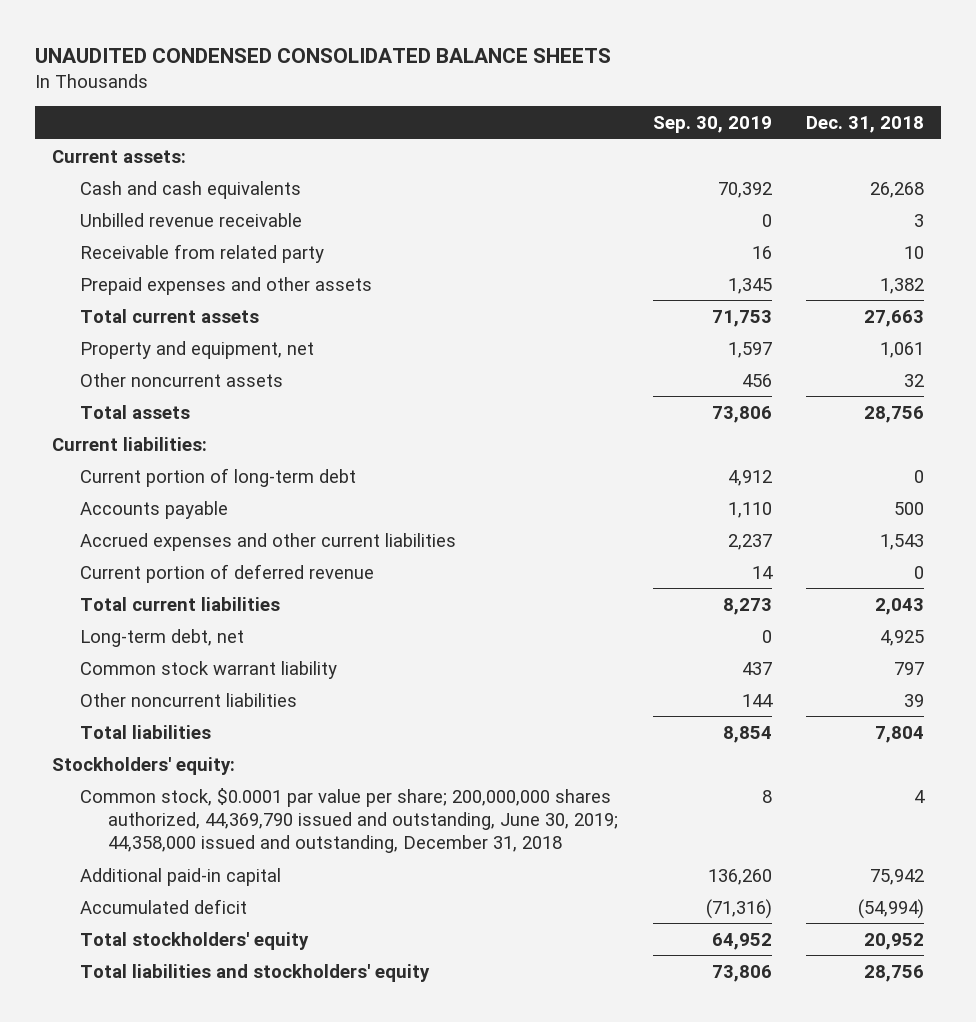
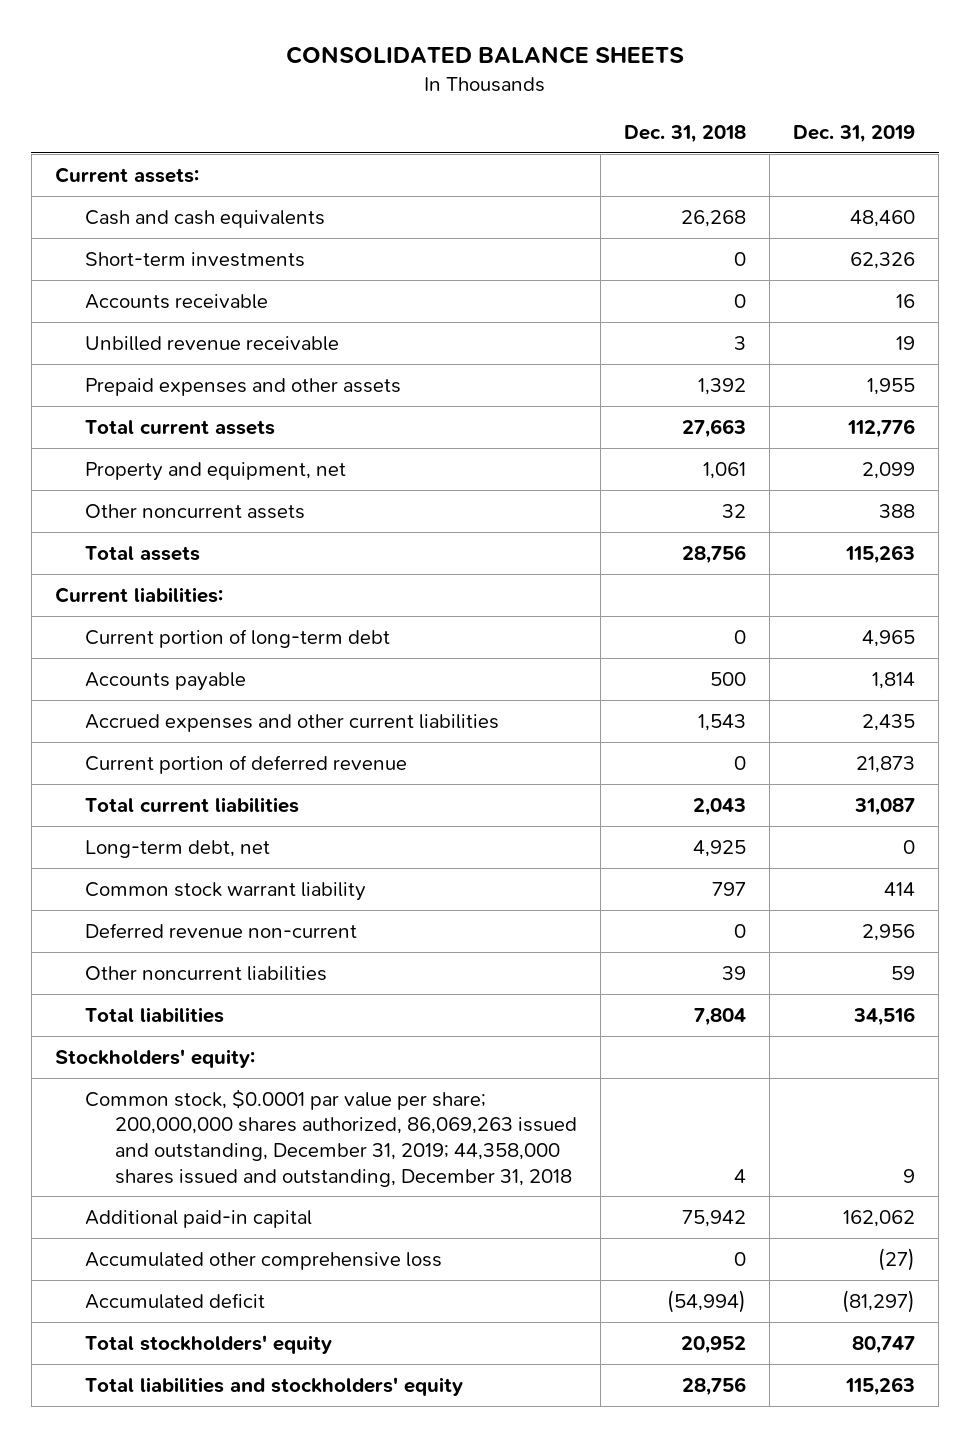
[35,48,612,64] UNAUDITED CONDENSED CONSOLIDATED BALANCE SHEETS -> [286,46,685,65] CONSOLIDATED BALANCE SHEETS
[652,115,772,133] Sep. 30, 2019 -> none
none -> [793,124,916,143] Dec. 31, 2019
none -> [84,251,305,267] Short-term investments
none -> [84,293,268,309] Accounts receivable
[80,243,325,263] Receivable from related party -> none
[880,277,925,294] 1,382 -> [697,377,746,395] 1,392
none -> [84,922,357,938] Deferred revenue non-current
[80,787,618,854] Common stock, $0.0001 par value per share; 200,000,000 shares authorized, 44,369,790 issued and outstanding, June 30, 2019; 44,358,000 issued and outstanding, December 31, 2018 -> [84,1088,577,1187] Common stock, $0.0001 par value per share; 200,000,000 shares authorized, 86,069,263 issued and outstanding, December 31, 2019; 44,358,000 shares issued and outstanding, December 31, 2018
none -> [84,1251,442,1270] Accumulated other comprehensive loss

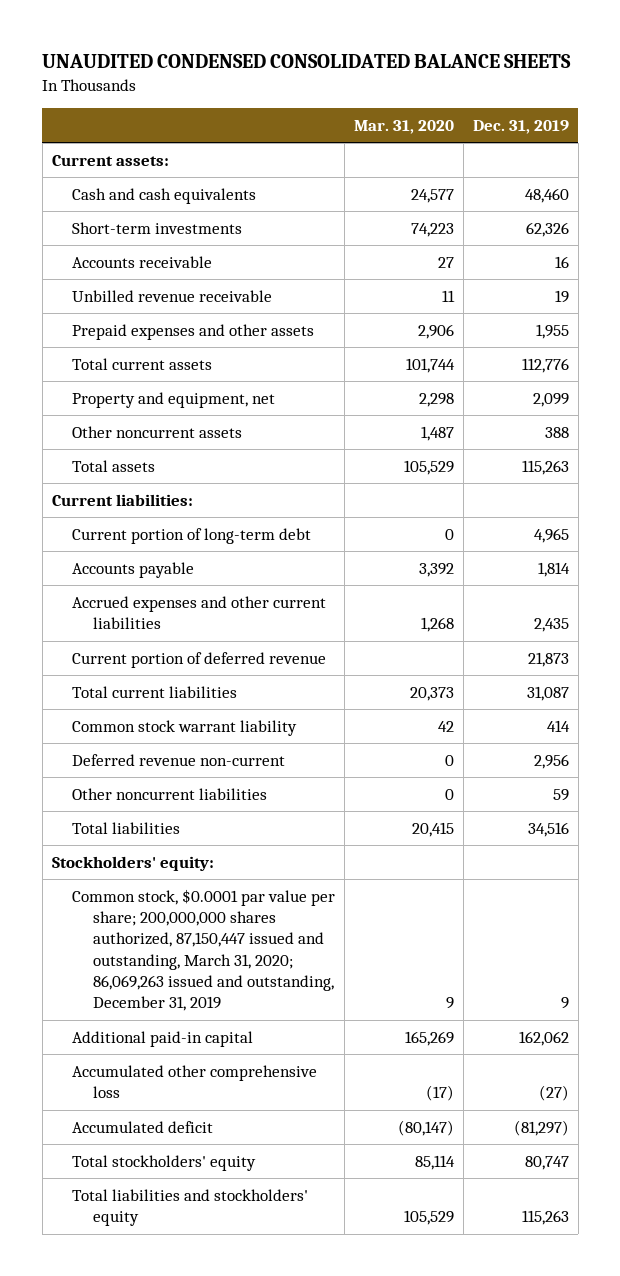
[286,46,685,65] CONSOLIDATED BALANCE SHEETS -> [42,54,572,69] UNAUDITED CONDENSED CONSOLIDATED BALANCE SHEETS
[623,124,746,143] Dec. 31, 2018 -> none
none -> [353,120,454,135] Mar. 31, 2020
[84,839,270,858] Long-term debt, net -> none
[84,1088,577,1187] Common stock, $0.0001 par value per share; 200,000,000 shares authorized, 86,069,263 issued and outstanding, December 31, 2019; 44,358,000 shares issued and outstanding, December 31, 2018 -> [72,888,336,1012] Common stock, $0.0001 par value per share; 200,000,000 shares authorized, 87,150,447 issued and outstanding, March 31, 2020; 86,069,263 issued and outstanding, December 31, 2019

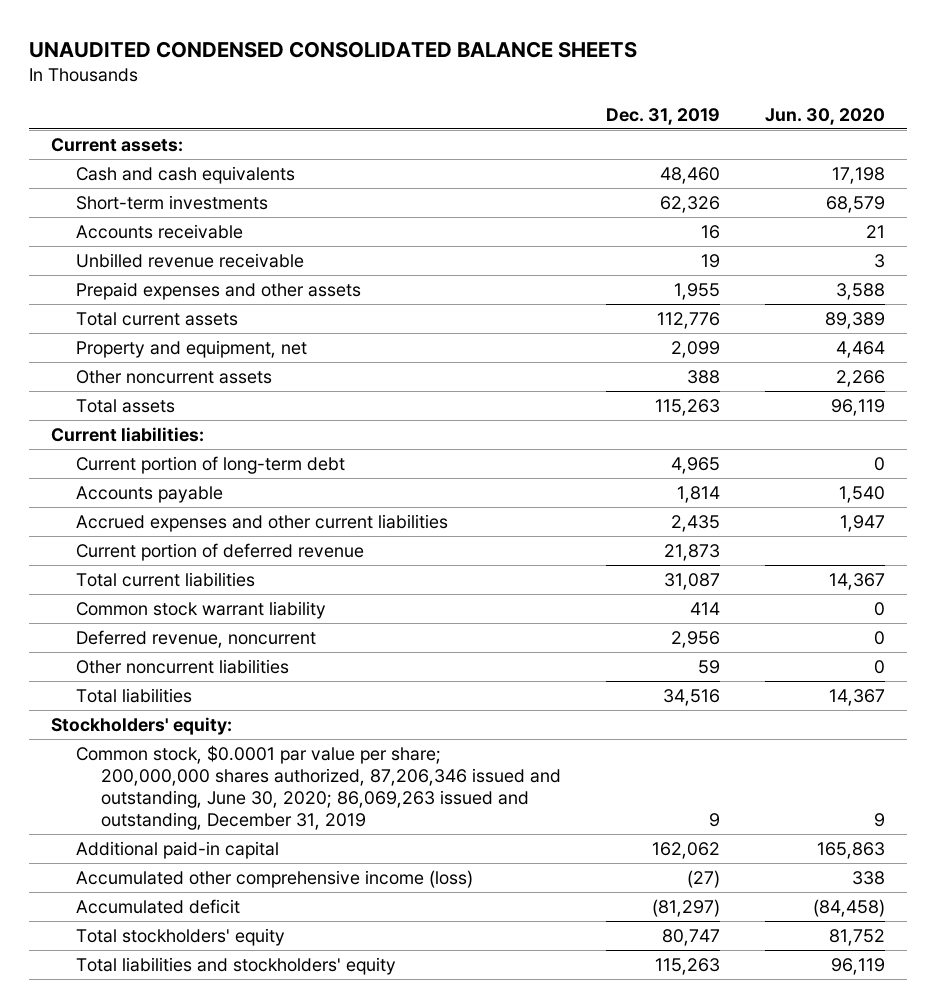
[353,120,454,135] Mar. 31, 2020 -> none
none -> [764,107,885,125] Jun. 30, 2020
[72,753,286,766] Deferred revenue non-current -> [76,630,317,649] Deferred revenue, noncurrent
[72,888,336,1012] Common stock, $0.0001 par value per share; 200,000,000 shares authorized, 87,150,447 issued and outstanding, March 31, 2020; 86,069,263 issued and outstanding, December 31, 2019 -> [76,745,562,831] Common stock, $0.0001 par value per share; 200,000,000 shares authorized, 87,206,346 issued and outstanding, June 30, 2020; 86,069,263 issued and outstanding, December 31, 2019
[72,1064,318,1099] Accumulated other comprehensive loss -> [76,870,474,889] Accumulated other comprehensive income (loss)

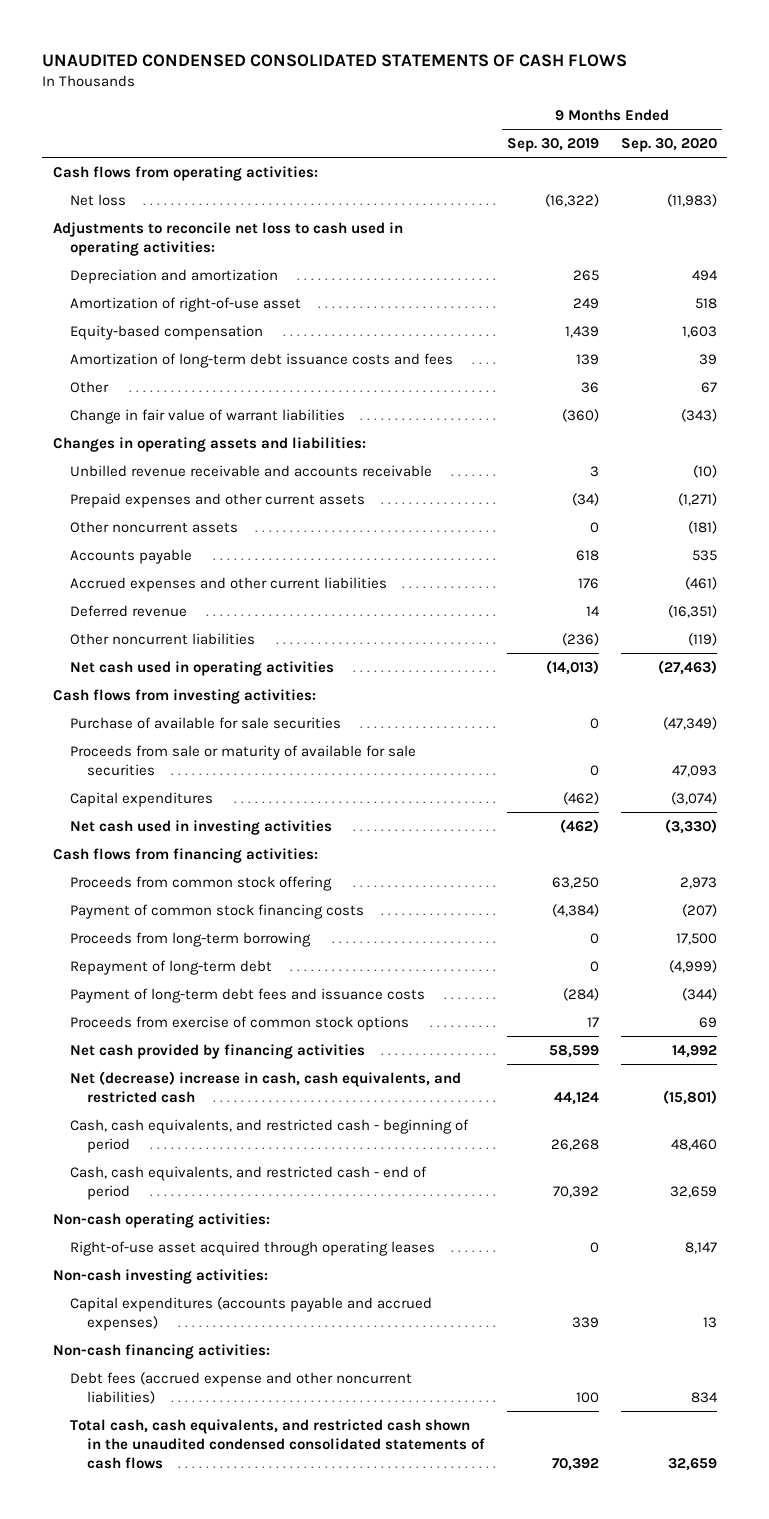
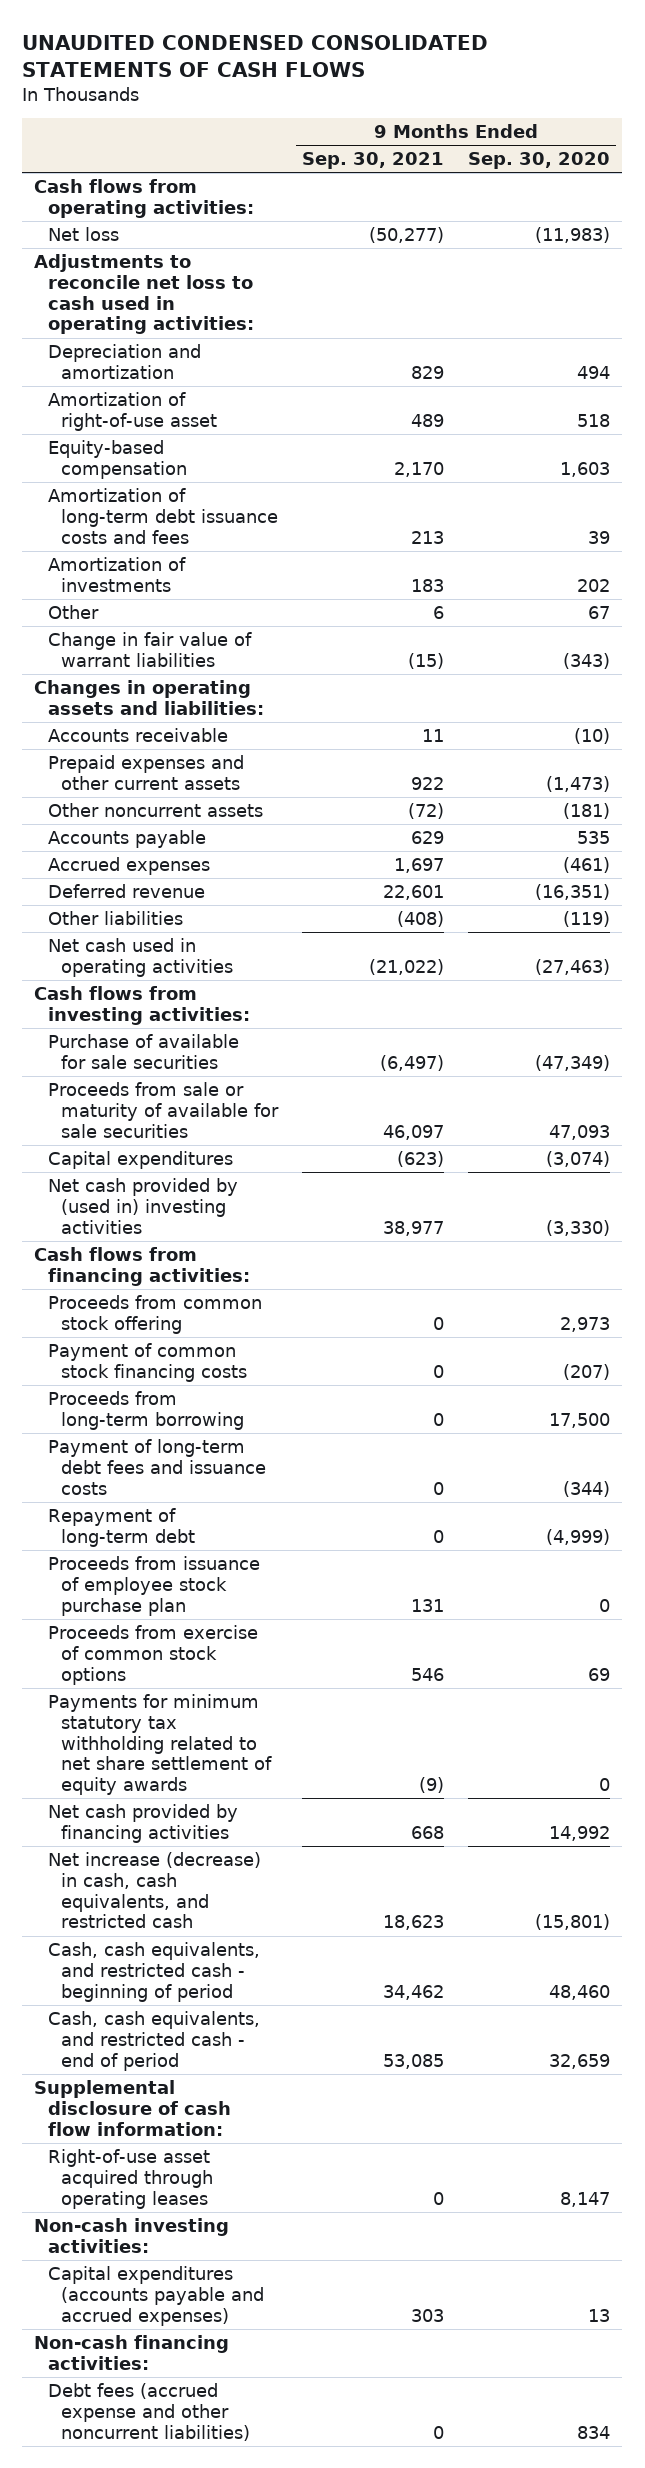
[507,137,600,152] Sep. 30, 2019 -> none
none -> [302,152,445,170] Sep. 30, 2021
none -> [47,556,186,592] Amortization of investments
[70,464,433,477] Unbilled revenue receivable and accounts receivable -> none
none -> [47,727,228,742] Accounts receivable
[677,492,717,506] (1,271) -> [546,775,611,792] (1,473)
[70,576,388,592] Accrued expenses and other current liabilities -> [47,856,210,875] Accrued expenses
[70,632,256,645] Other noncurrent liabilities -> [47,910,183,925] Other liabilities
[70,819,333,835] Net cash used in investing activities -> [47,1177,238,1234] Net cash provided by (used in) investing activities
[70,959,273,975] Repayment of long-term debt -> [47,1507,195,1547] Repayment of long-term debt
none -> [47,1555,260,1616] Proceeds from issuance of employee stock purchase plan
none -> [47,1693,272,1796] Payments for minimum statutory tax withholding related to net share settlement of equity awards
[70,1070,462,1103] Net (decrease) increase in cash, cash equivalents, and restricted cash -> [47,1851,261,1929] Net increase (decrease) in cash, cash equivalents, and restricted cash
[52,1212,270,1228] Non-cash operating activities: -> none
none -> [34,2079,231,2136] Supplemental disclosure of cash flow information:
[70,1418,486,1469] Total cash, cash equivalents, and restricted cash shown in the unaudited condensed consolidated statements of cash flows -> none

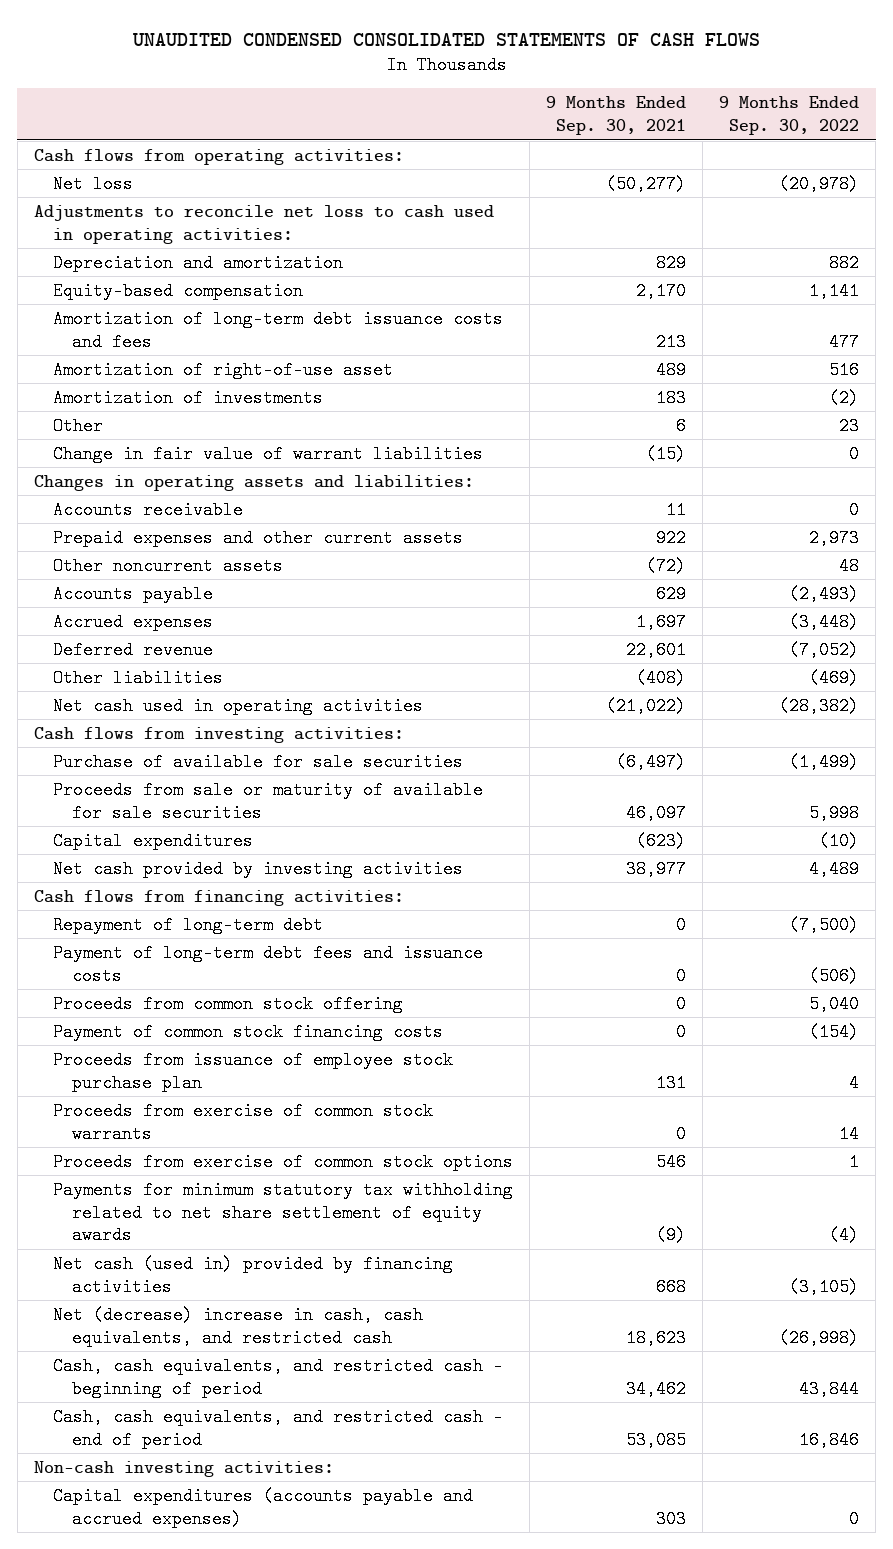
[468,152,611,170] Sep. 30, 2020 -> none
none -> [719,96,860,136] 9 Months Ended Sep. 30, 2022
[47,391,217,431] Amortization of right-of-use asset -> [52,360,393,379] Amortization of right-of-use asset
[47,1177,238,1234] Net cash provided by (used in) investing activities -> [52,859,463,878] Net cash provided by investing activities
[47,1507,195,1547] Repayment of long-term debt -> [52,915,323,934] Repayment of long-term debt
[47,1438,266,1495] Payment of long-term debt fees and issuance costs -> [52,943,483,985] Payment of long-term debt fees and issuance costs
[47,1390,244,1430] Proceeds from long-term borrowing -> none
none -> [52,1101,433,1143] Proceeds from exercise of common stock warrants
[47,1803,238,1843] Net cash provided by financing activities -> [52,1254,453,1296] Net cash (used in) provided by financing activities
[47,1851,261,1929] Net increase (decrease) in cash, cash equivalents, and restricted cash -> [52,1305,423,1347] Net (decrease) increase in cash, cash equivalents, and restricted cash
[34,2079,231,2136] Supplemental disclosure of cash flow information: -> none
[47,2148,213,2209] Right-of-use asset acquired through operating leases -> none
[34,2334,230,2370] Non-cash financing activities: -> none
[47,2382,250,2441] Debt fees (accrued expense and other noncurrent liabilities) -> none

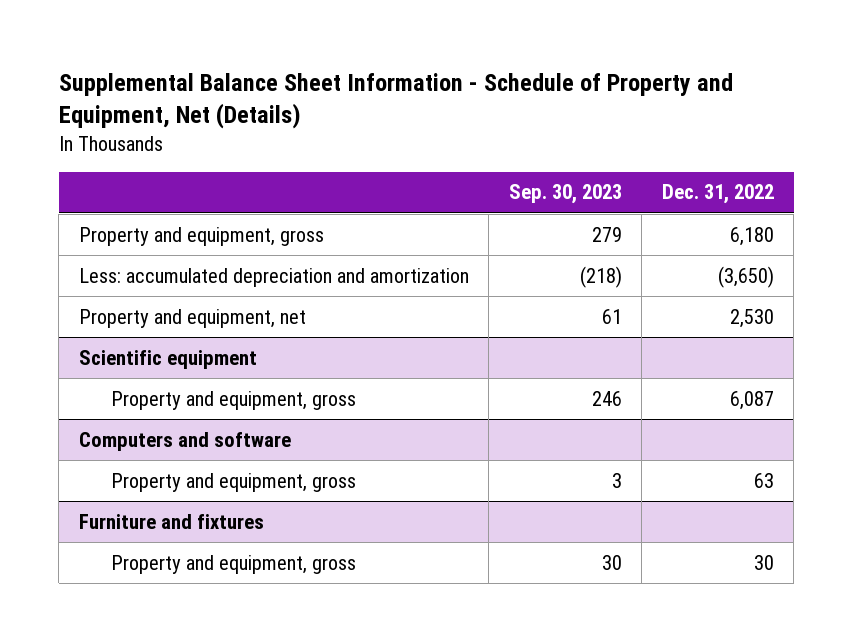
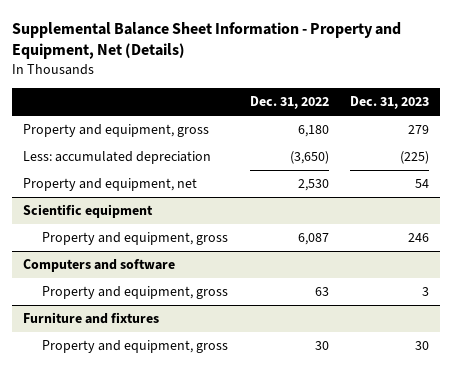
[58,72,733,130] Supplemental Balance Sheet Information - Schedule of Property and Equipment, Net (Details) -> [12,21,402,60] Supplemental Balance Sheet Information - Property and Equipment, Net (Details)
[508,184,622,205] Sep. 30, 2023 -> none
none -> [350,96,430,110] Dec. 31, 2023
[78,267,469,287] Less: accumulated depreciation and amortization -> [23,151,212,165] Less: accumulated depreciation

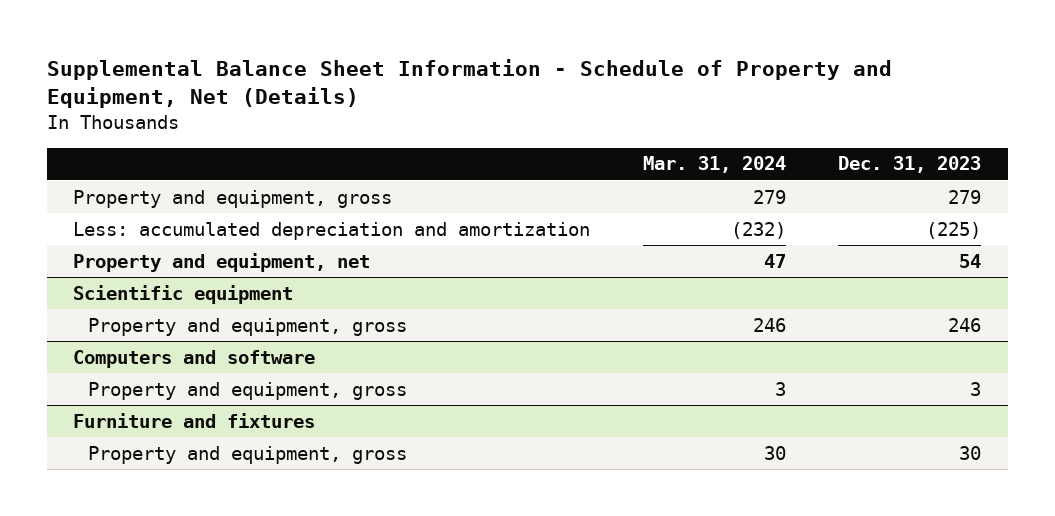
[12,21,402,60] Supplemental Balance Sheet Information - Property and Equipment, Net (Details) -> [47,58,893,109] Supplemental Balance Sheet Information - Schedule of Property and Equipment, Net (Details)
[249,96,329,110] Dec. 31, 2022 -> none
none -> [642,156,786,174] Mar. 31, 2024
[23,151,212,165] Less: accumulated depreciation -> [73,221,591,240] Less: accumulated depreciation and amortization

